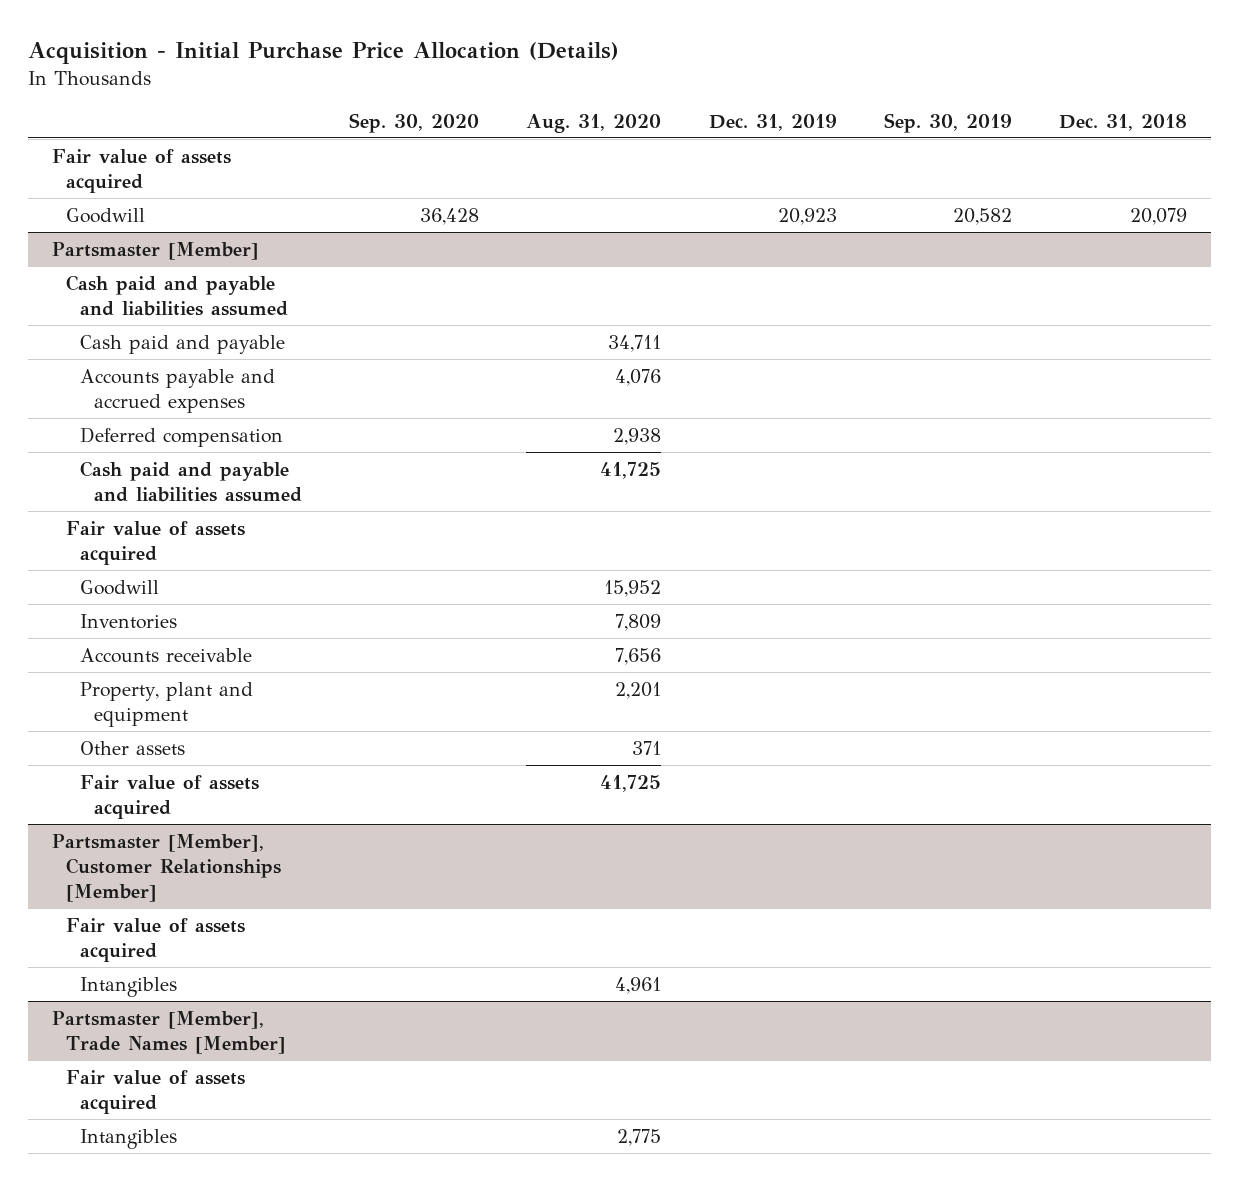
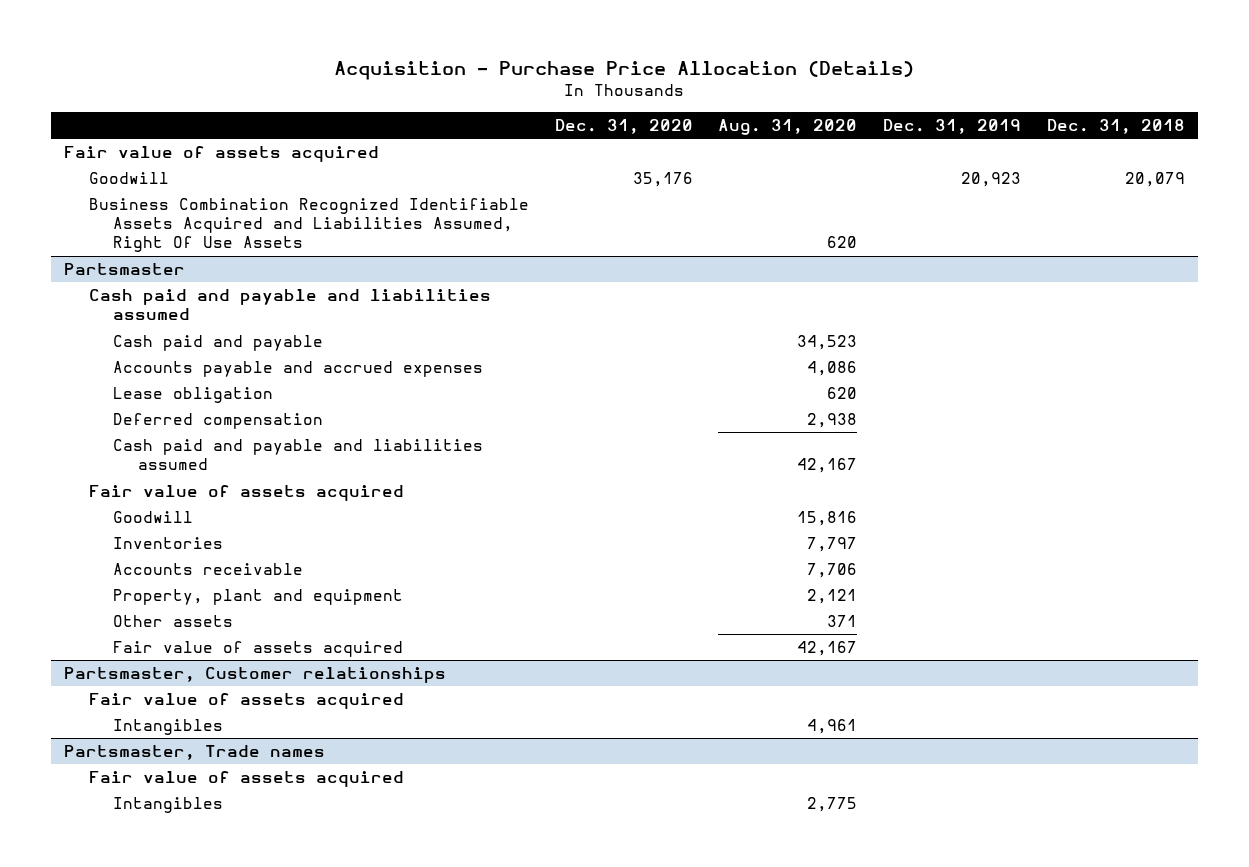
[28,42,620,65] Acquisition - Initial Purchase Price Allocation (Details) -> [334,61,915,81] Acquisition - Purchase Price Allocation (Details)
[348,112,479,133] Sep. 30, 2020 -> none
[883,112,1012,133] Sep. 30, 2019 -> none
none -> [554,118,693,134] Dec. 31, 2020
none -> [88,198,529,253] Business Combination Recognized Identifiable Assets Acquired and Liabilities Assumed, Right Of Use Assets
[51,241,259,260] Partsmaster [Member] -> [64,263,186,276] Partsmaster
[608,334,662,352] 34,711 -> [797,335,858,351] 34,523
[615,368,662,386] 4,076 -> [807,361,858,377] 4,086
none -> [113,387,274,404] Lease obligation
[600,461,662,479] 41,725 -> [797,458,858,474] 42,167
[604,579,662,597] 15,952 -> [797,511,858,527] 15,816
[615,613,662,631] 7,809 -> [807,537,858,553] 7,797
[615,647,662,665] 7,656 -> [807,563,858,579] 7,706
[615,681,662,699] 2,201 -> [807,589,858,605] 2,121
[600,774,662,792] 41,725 -> [797,641,858,657] 42,167
[51,833,281,902] Partsmaster [Member], Customer Relationships [Member] -> [64,667,447,684] Partsmaster, Customer relationships
[51,1010,286,1054] Partsmaster [Member], Trade Names [Member] -> [64,745,326,761] Partsmaster, Trade names

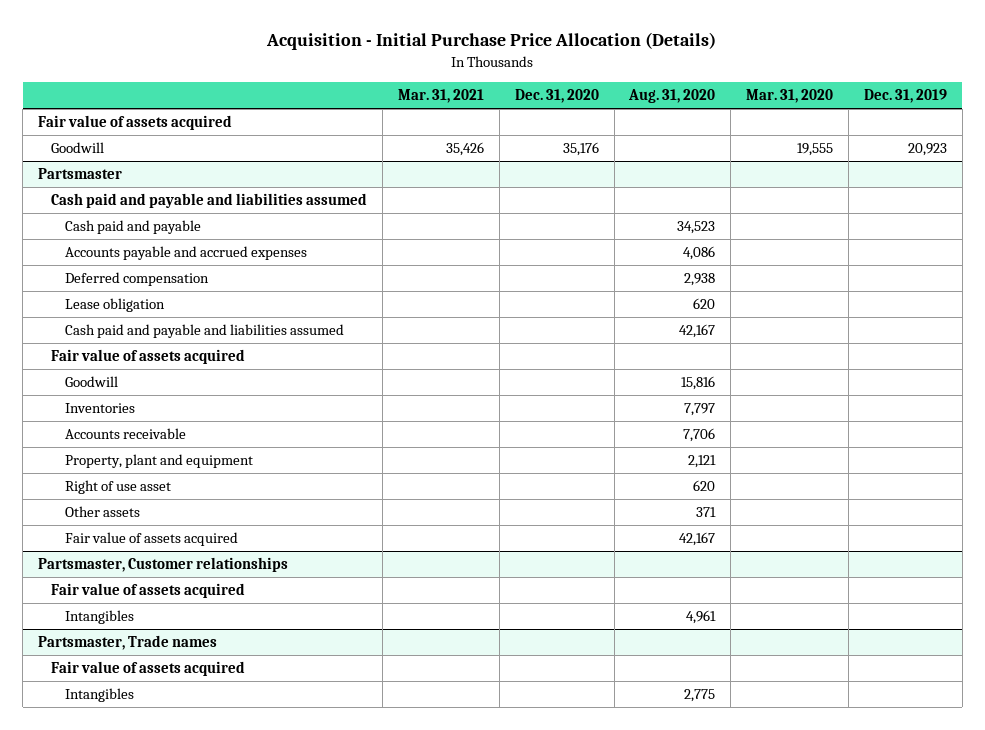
[334,61,915,81] Acquisition - Purchase Price Allocation (Details) -> [266,32,717,51] Acquisition - Initial Purchase Price Allocation (Details)
[1046,118,1185,134] Dec. 31, 2018 -> none
none -> [397,89,484,104] Mar. 31, 2021
none -> [746,89,834,104] Mar. 31, 2020
[88,198,529,253] Business Combination Recognized Identifiable Assets Acquired and Liabilities Assumed, Right Of Use Assets -> none
[113,387,274,404] Lease obligation -> [64,298,165,313] Lease obligation
none -> [64,480,171,495] Right of use asset

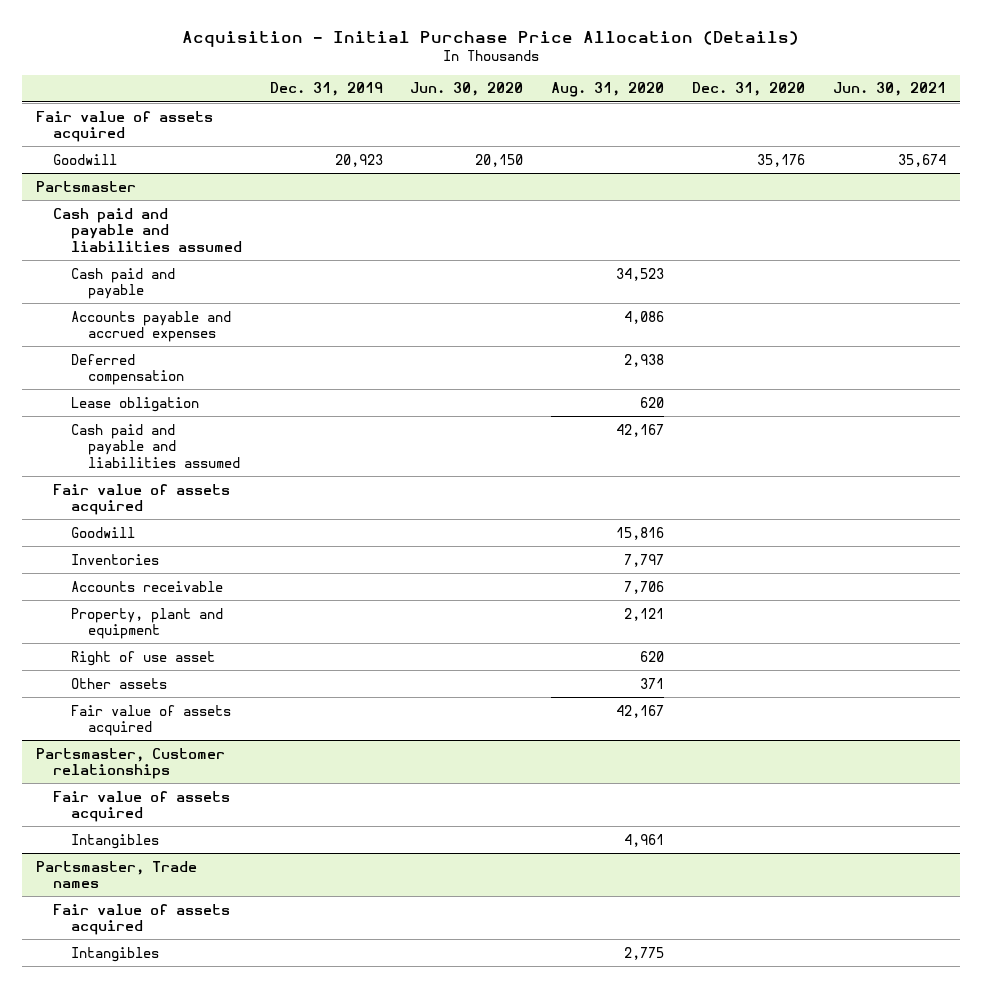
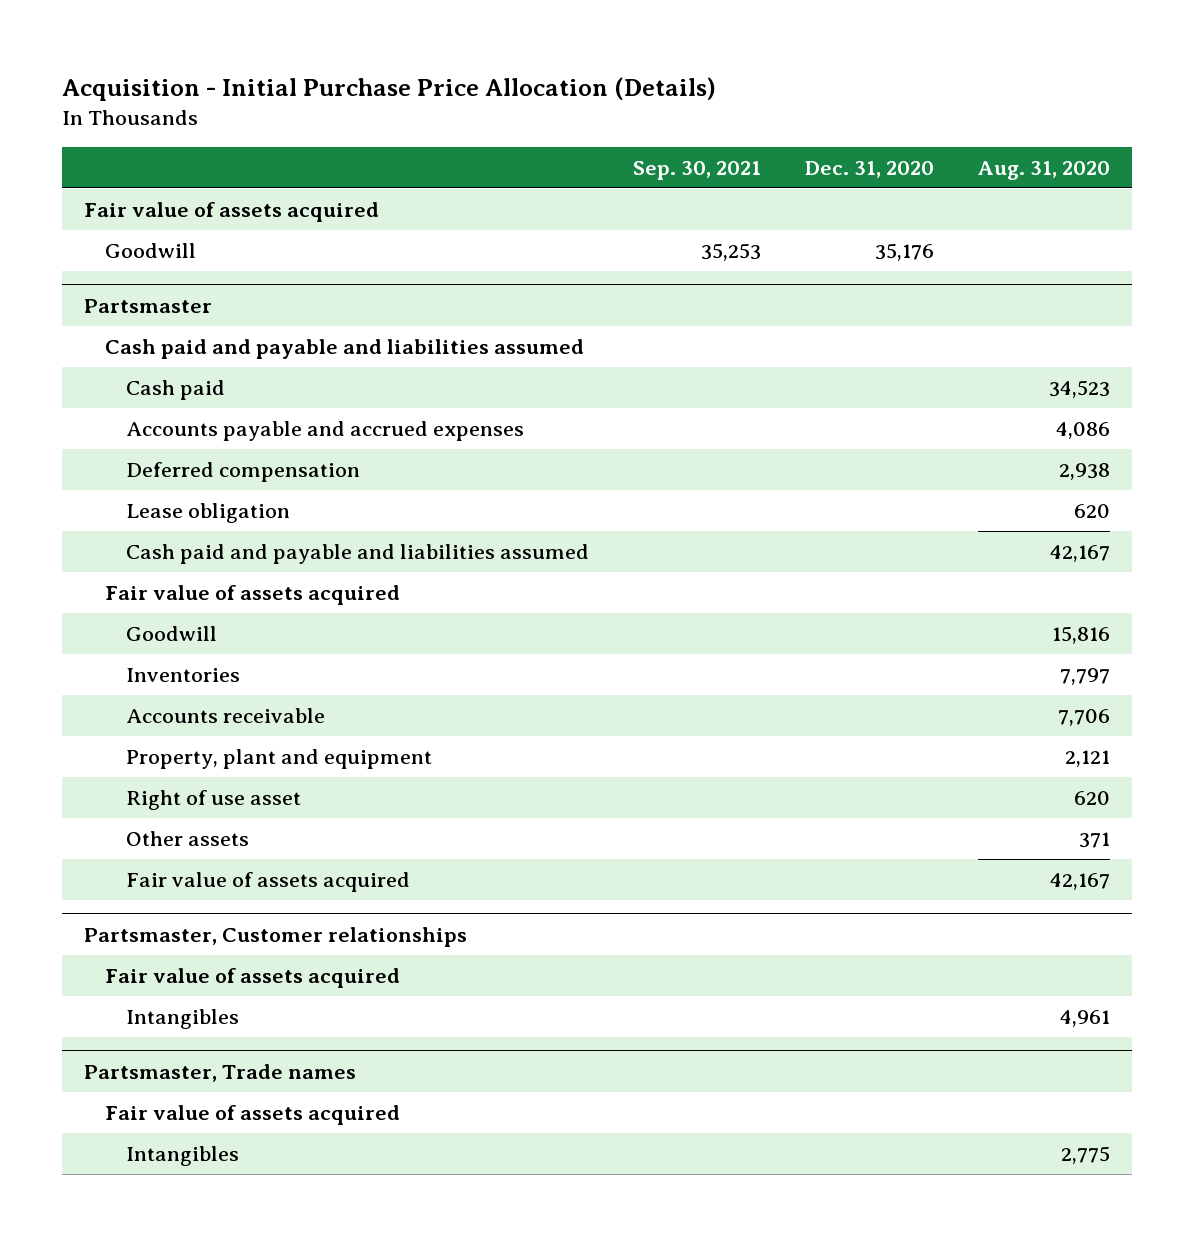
[269,82,383,97] Dec. 31, 2019 -> none
[410,82,524,97] Jun. 30, 2020 -> none
[832,82,946,97] Jun. 30, 2021 -> none
none -> [632,160,761,180] Sep. 30, 2021
[70,267,175,300] Cash paid and payable -> [125,379,225,400] Cash paid

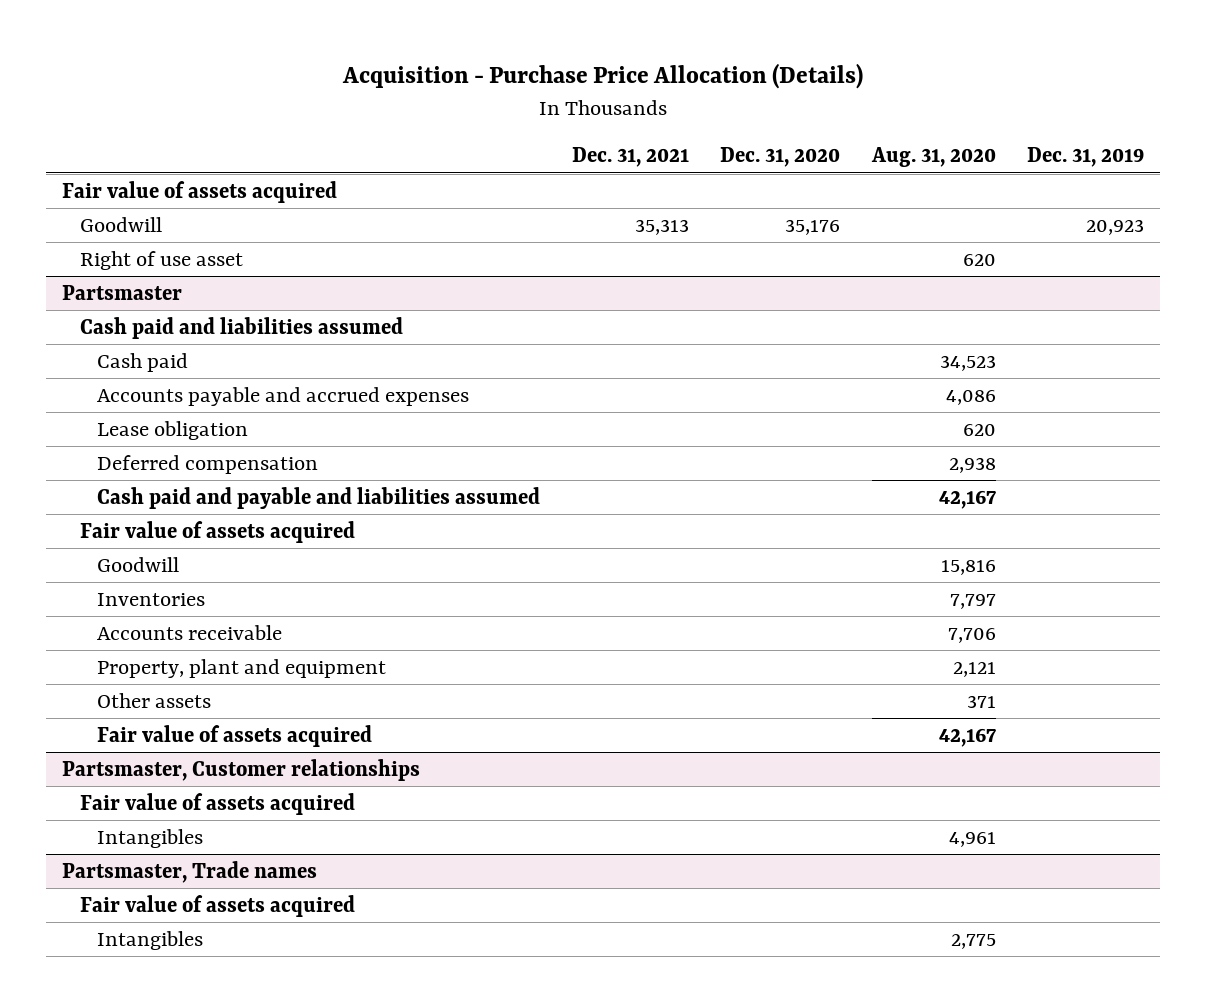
[62,76,717,101] Acquisition - Initial Purchase Price Allocation (Details) -> [342,62,864,89] Acquisition - Purchase Price Allocation (Details)
[632,160,761,180] Sep. 30, 2021 -> none
none -> [571,147,689,168] Dec. 31, 2021
none -> [1027,147,1145,168] Dec. 31, 2019
none -> [79,250,243,270] Right of use asset
[105,338,585,359] Cash paid and payable and liabilities assumed -> [79,316,403,339] Cash paid and liabilities assumed
[125,461,360,482] Deferred compensation -> [97,454,319,474] Deferred compensation
[125,789,301,810] Right of use asset -> none

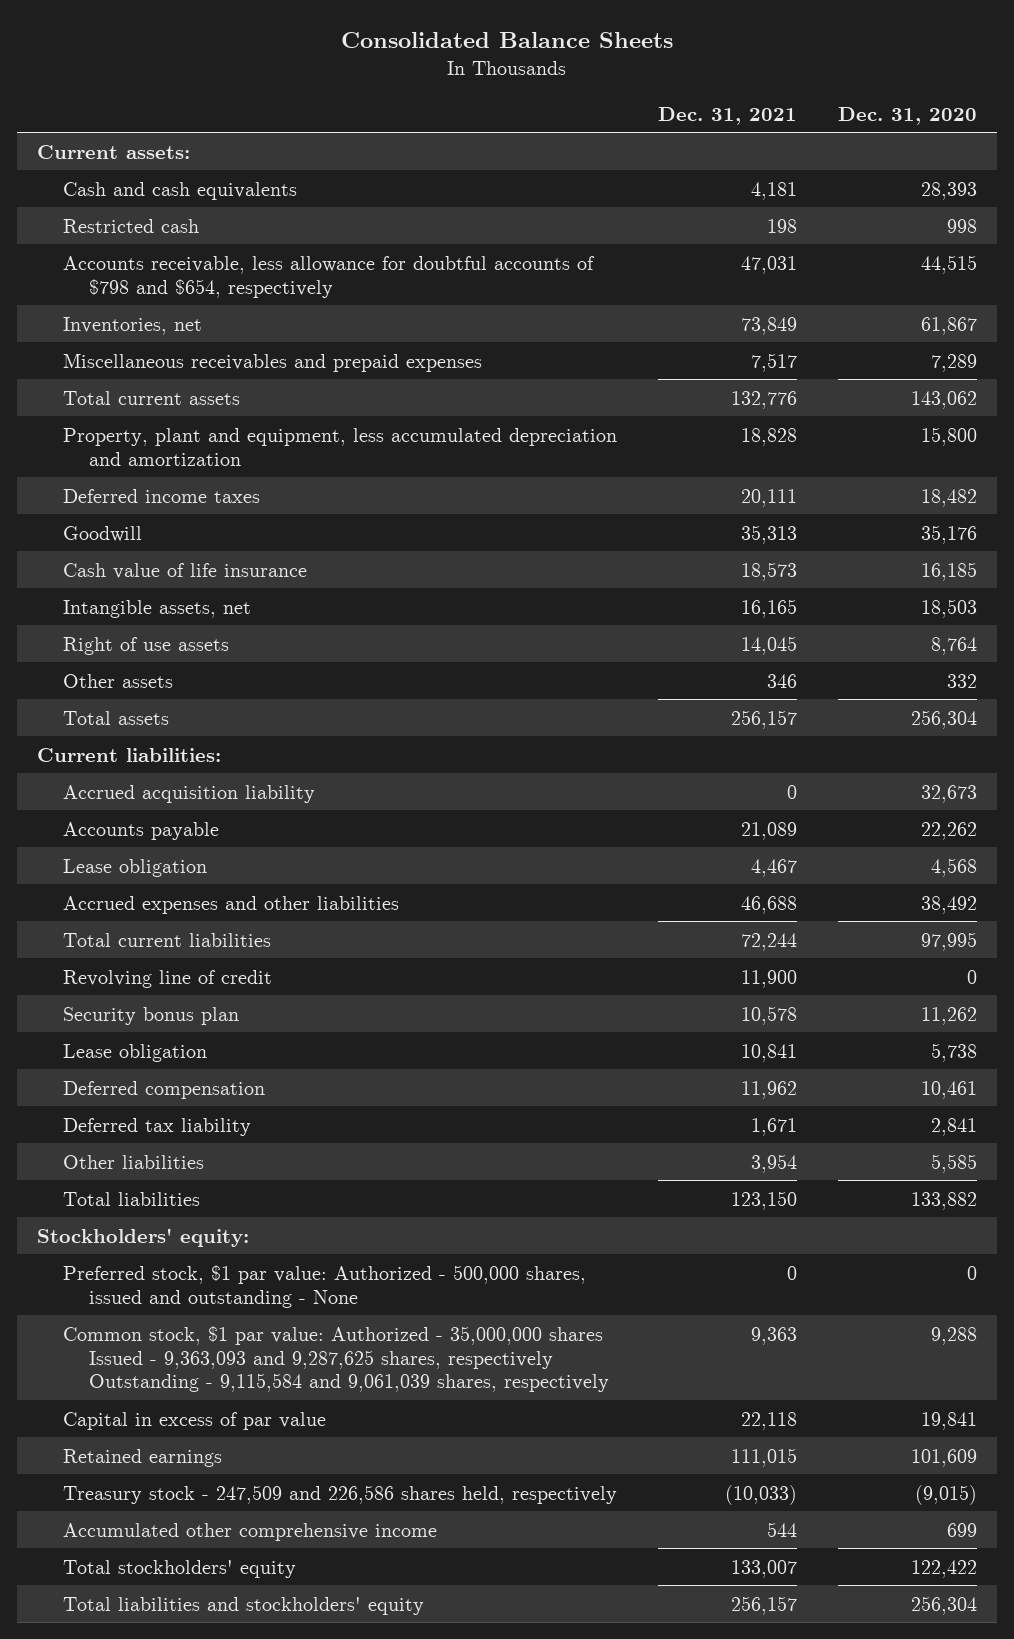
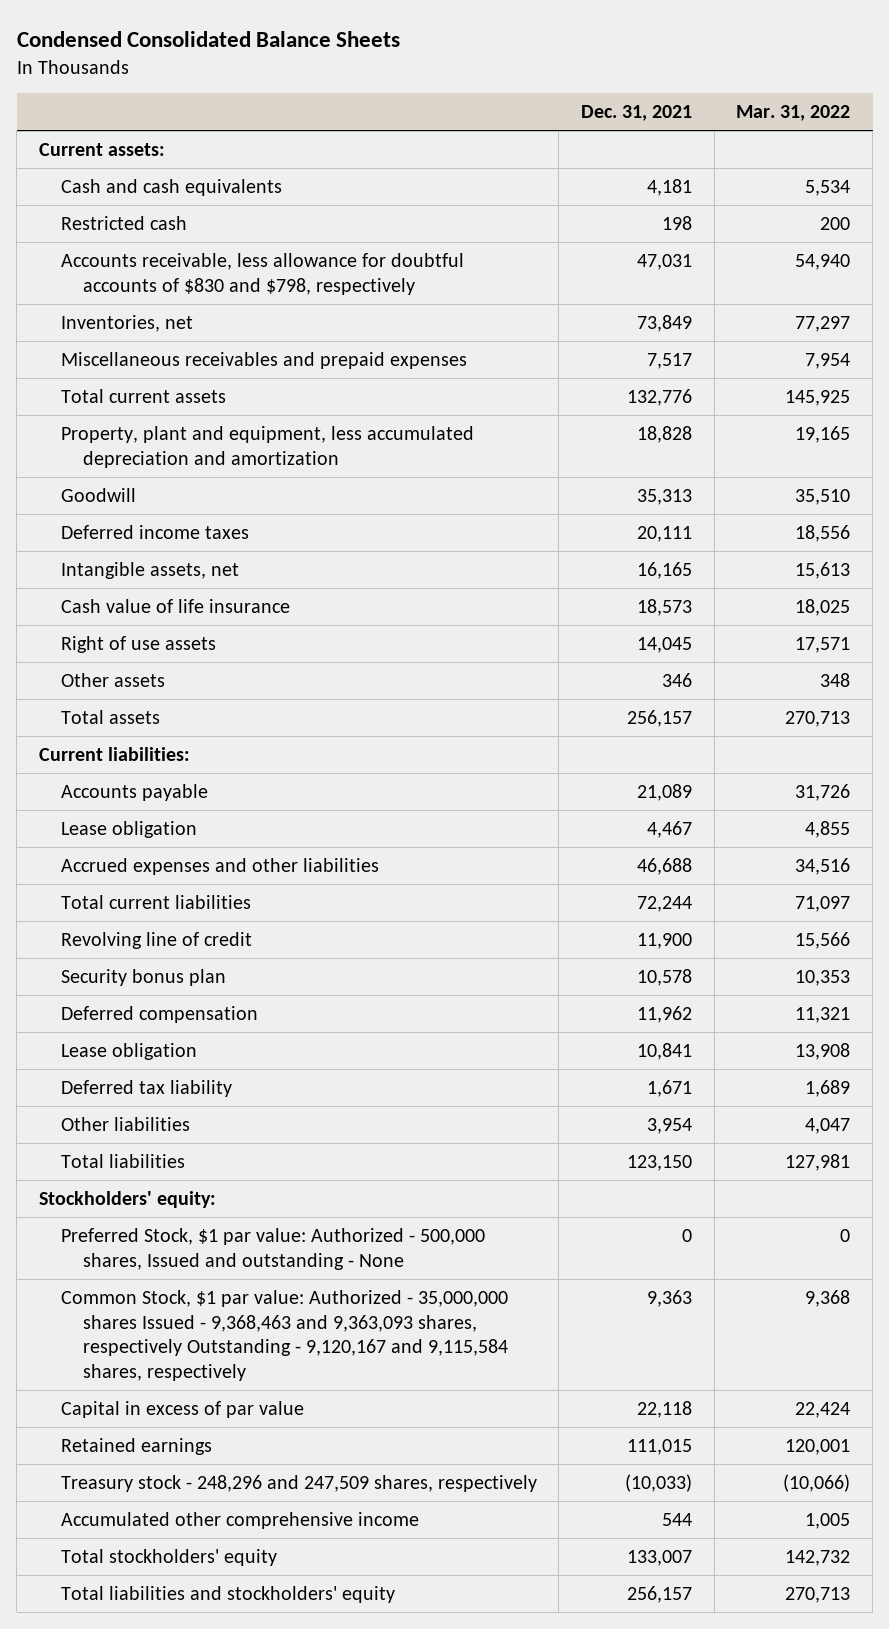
[340,31,673,48] Consolidated Balance Sheets -> [16,31,400,48] Condensed Consolidated Balance Sheets
[837,106,977,125] Dec. 31, 2020 -> none
none -> [736,105,851,122] Mar. 31, 2022
[63,255,596,298] Accounts receivable, less allowance for doubtful accounts of $798 and $654, respectively -> [60,253,464,295] Accounts receivable, less allowance for doubtful accounts of $830 and $798, respectively
[63,488,261,503] Deferred income taxes -> [60,525,249,540] Deferred income taxes
[63,562,308,579] Cash value of life insurance -> [60,599,290,614] Cash value of life insurance
[63,784,316,803] Accrued acquisition liability -> none
[63,1043,208,1062] Lease obligation -> [60,1043,197,1061] Lease obligation
[63,1264,587,1308] Preferred stock, $1 par value: Authorized - 500,000 shares, issued and outstanding - None -> [60,1228,485,1270] Preferred Stock, $1 par value: Authorized - 500,000 shares, Issued and outstanding - None
[63,1325,610,1393] Common stock, $1 par value: Authorized - 35,000,000 shares Issued - 9,363,093 and 9,287,625 shares, respectively Outstanding - 9,115,584 and 9,061,039 shares, respectively -> [60,1290,508,1381] Common Stock, $1 par value: Authorized - 35,000,000 shares Issued - 9,368,463 and 9,363,093 shares, respectively Outstanding - 9,120,167 and 9,115,584 shares, respectively
[63,1484,618,1504] Treasury stock - 247,509 and 226,586 shares held, respectively -> [60,1475,537,1493] Treasury stock - 248,296 and 247,509 shares, respectively

